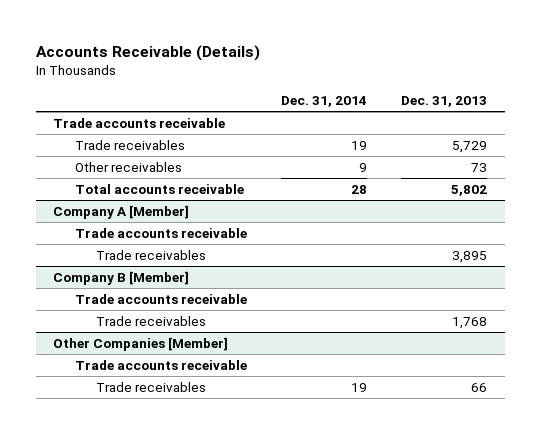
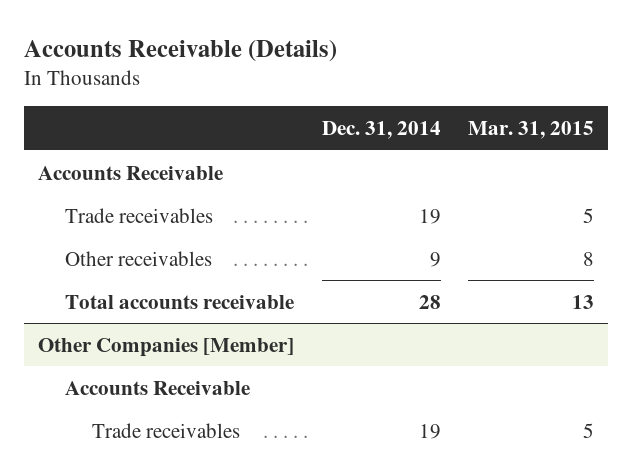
[401,96,488,108] Dec. 31, 2013 -> none
none -> [468,121,595,140] Mar. 31, 2015
[53,117,226,128] Trade accounts receivable -> [37,165,223,180] Accounts Receivable
[53,204,190,219] Company A [Member] -> none
[74,227,247,238] Trade accounts receivable -> none
[96,249,207,260] Trade receivables -> none
[53,270,190,285] Company B [Member] -> none
[74,293,247,304] Trade accounts receivable -> none
[96,315,207,326] Trade receivables -> none
[74,359,247,370] Trade accounts receivable -> [64,380,250,395] Accounts Receivable

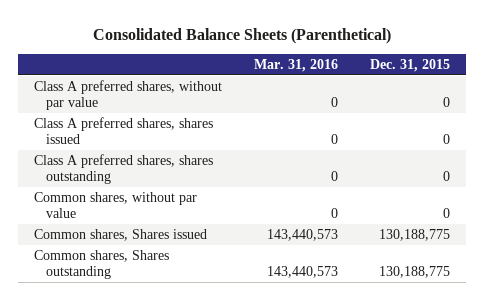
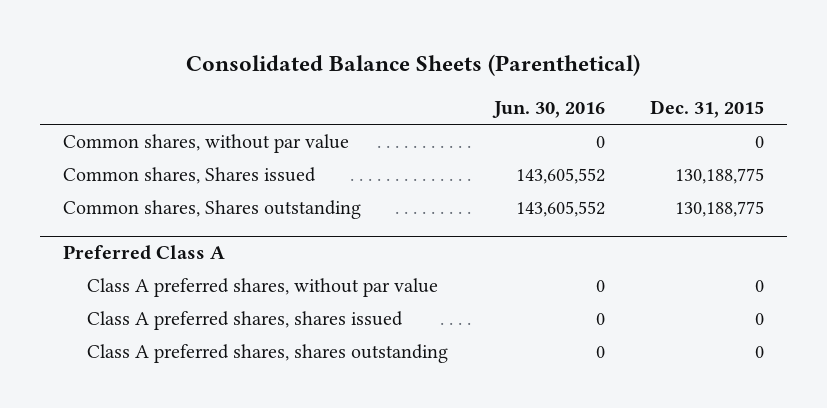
[254,58,339,72] Mar. 31, 2016 -> none
none -> [491,101,605,119] Jun. 30, 2016
[34,79,223,111] Class A preferred shares, without par value -> none
[34,116,214,145] Class A preferred shares, shares issued -> none
[34,153,214,185] Class A preferred shares, shares outstanding -> none
none -> [62,245,225,261] Preferred Class A
none -> [86,277,438,297] Class A preferred shares, without par value
none -> [86,310,403,330] Class A preferred shares, shares issued
none -> [86,343,448,363] Class A preferred shares, shares outstanding

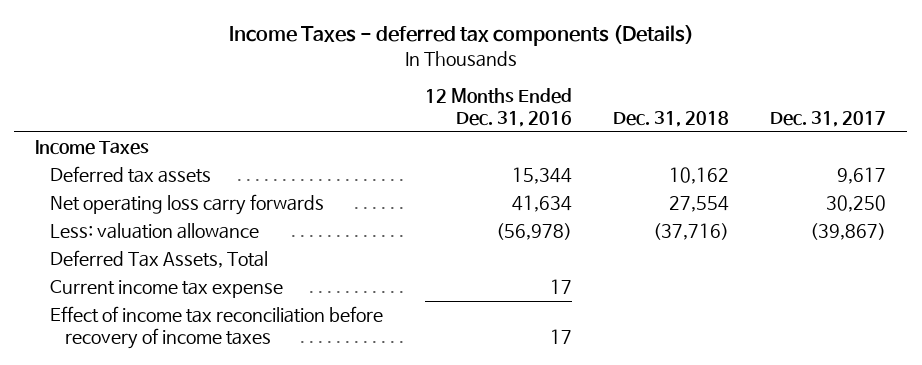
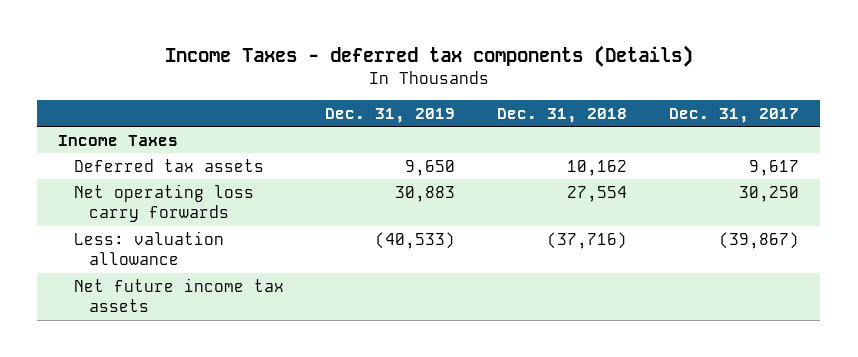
[424,88,572,127] 12 Months Ended Dec. 31, 2016 -> none
none -> [325,107,456,123] Dec. 31, 2019
[50,280,284,299] Current income tax expense -> none
[50,306,384,350] Effect of income tax reconciliation before recovery of income taxes -> none
[50,250,269,269] Deferred Tax Assets, Total -> [73,277,284,313] Net future income tax assets

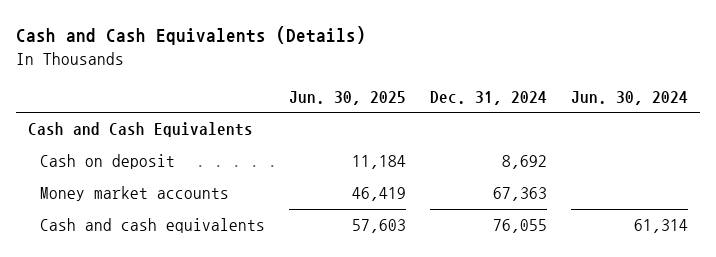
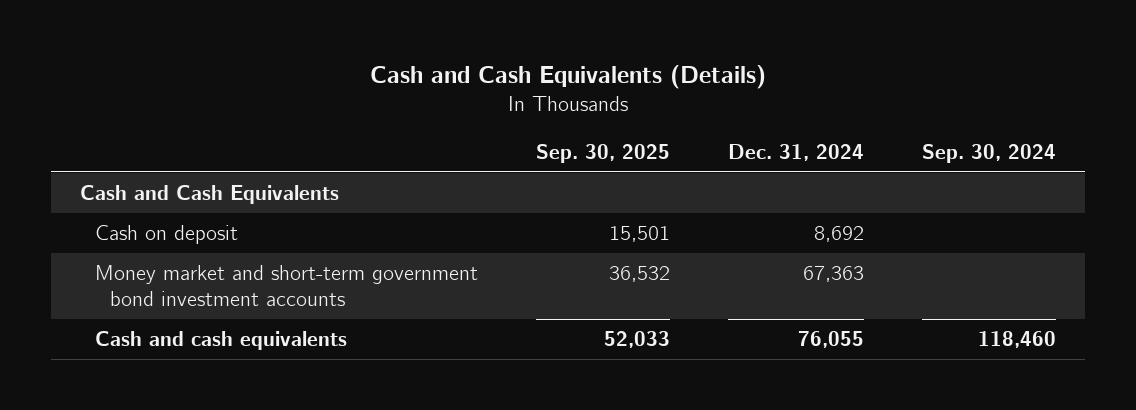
[288,90,406,105] Jun. 30, 2025 -> none
[571,90,689,105] Jun. 30, 2024 -> none
none -> [535,143,670,163] Sep. 30, 2025
none -> [921,143,1056,163] Sep. 30, 2024
[39,186,229,202] Money market accounts -> [94,264,478,307] Money market and short-term government bond investment accounts

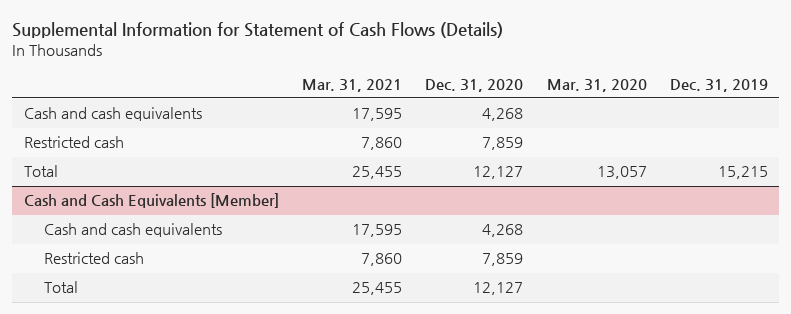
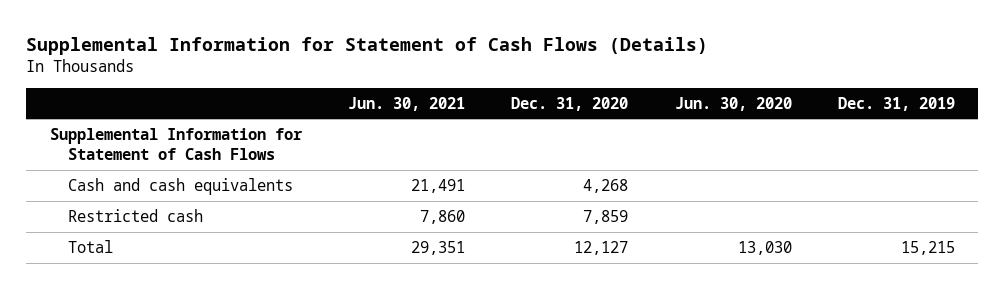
[301,78,402,92] Mar. 31, 2021 -> none
[546,78,647,92] Mar. 31, 2020 -> none
none -> [348,96,466,111] Jun. 30, 2021
none -> [674,96,792,111] Jun. 30, 2020
none -> [49,127,303,160] Supplemental Information for Statement of Cash Flows
[23,193,279,209] Cash and Cash Equivalents [Member] -> none
[44,223,223,238] Cash and cash equivalents -> none
[44,252,145,265] Restricted cash -> none
[44,281,79,294] Total -> none

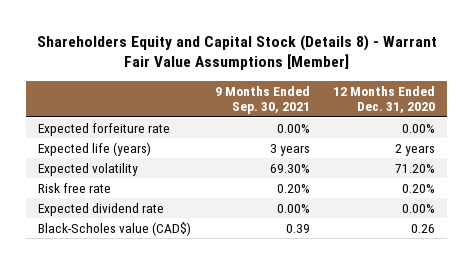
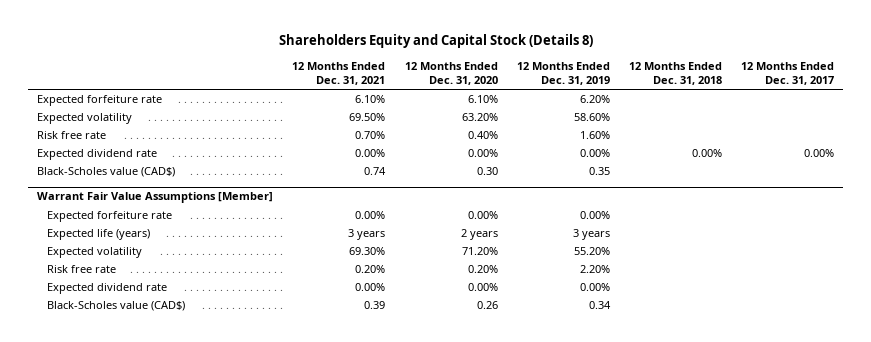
[36,34,437,71] Shareholders Equity and Capital Stock (Details 8) - Warrant Fair Value Assumptions [Member] -> [278,34,593,49] Shareholders Equity and Capital Stock (Details 8)
[214,85,310,115] 9 Months Ended Sep. 30, 2021 -> none
none -> [292,61,386,85] 12 Months Ended Dec. 31, 2021
none -> [516,61,610,85] 12 Months Ended Dec. 31, 2019
none -> [628,61,722,85] 12 Months Ended Dec. 31, 2018
none -> [740,61,834,85] 12 Months Ended Dec. 31, 2017
none -> [37,95,163,107] Expected forfeiture rate
none -> [37,113,133,125] Expected volatility
none -> [37,131,107,140] Risk free rate
none -> [37,149,158,161] Expected dividend rate
none -> [37,167,176,178] Black-Scholes value (CAD$)
none -> [37,192,274,204] Warrant Fair Value Assumptions [Member]

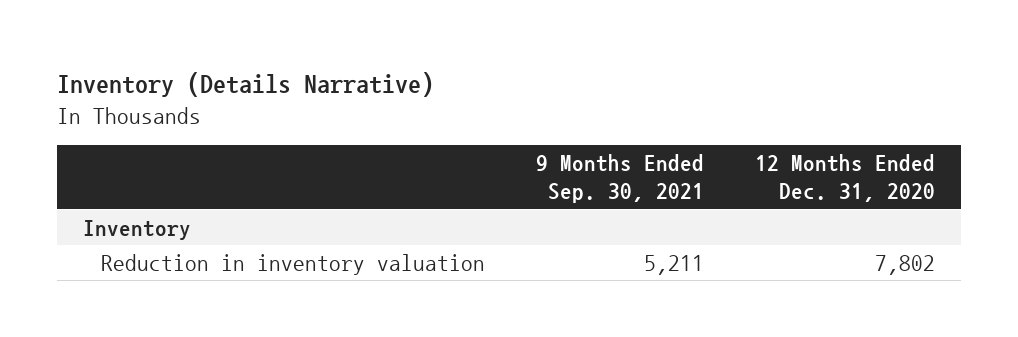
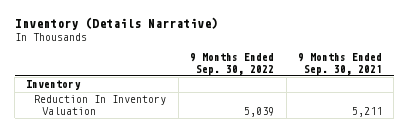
[755,153,936,203] 12 Months Ended Dec. 31, 2020 -> none
none -> [190,53,275,75] 9 Months Ended Sep. 30, 2022
[100,253,485,275] Reduction in inventory valuation -> [34,95,167,115] Reduction In Inventory Valuation

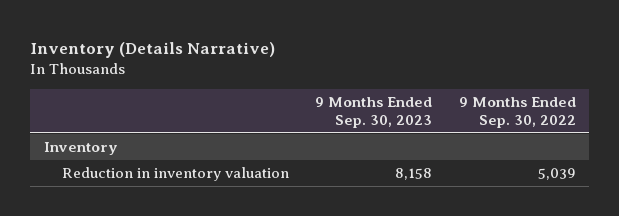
[297,53,382,75] 9 Months Ended Sep. 30, 2021 -> none
none -> [315,96,433,128] 9 Months Ended Sep. 30, 2023
[34,95,167,115] Reduction In Inventory Valuation -> [61,167,289,182] Reduction in inventory valuation

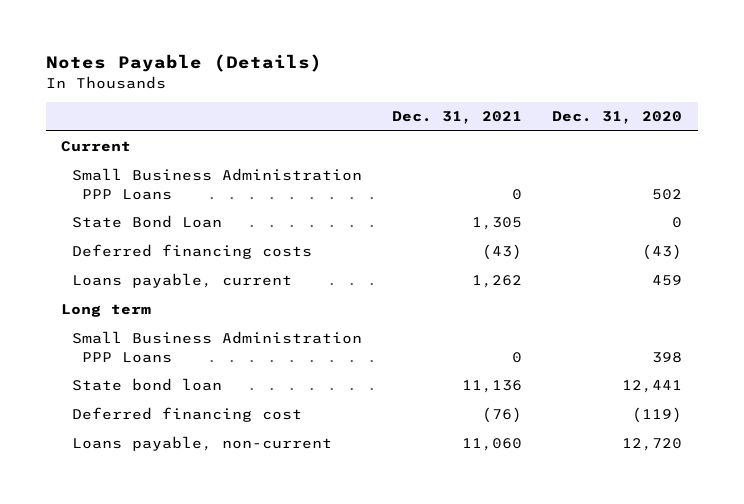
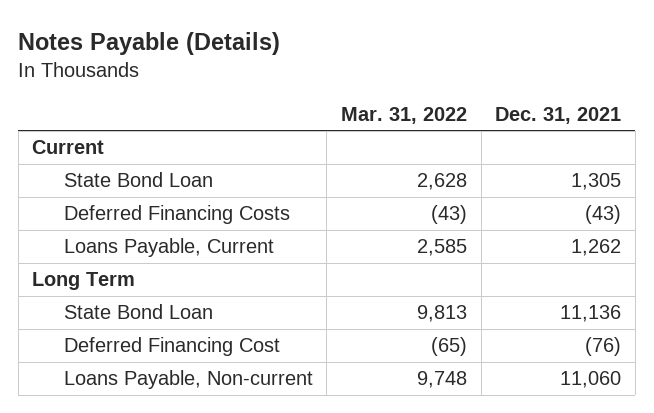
[552,111,683,125] Dec. 31, 2020 -> none
none -> [341,106,468,124] Mar. 31, 2022
[71,168,362,200] Small Business Administration PPP Loans -> none
[71,331,362,363] Small Business Administration PPP Loans -> none
[71,244,312,260] Deferred financing costs -> [63,205,290,225] Deferred Financing Costs
[71,273,292,289] Loans payable, current -> [63,238,274,258] Loans Payable, Current
[61,304,152,318] Long term -> [32,272,136,291] Long Term
[71,378,222,392] State bond loan -> [63,304,213,320] State Bond Loan
[71,407,302,423] Deferred financing cost -> [63,337,280,357] Deferred Financing Cost
[71,436,332,452] Loans payable, non-current -> [63,370,313,390] Loans Payable, Non-current

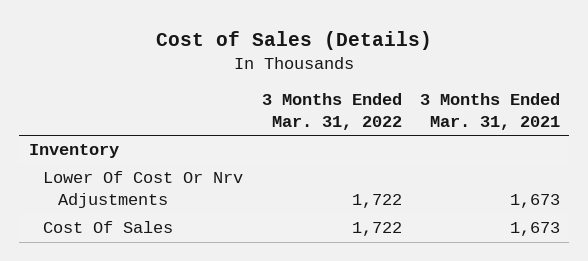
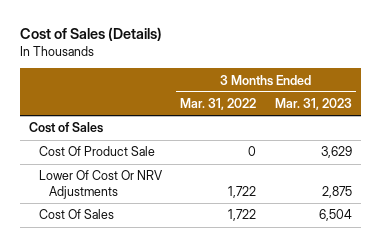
[419,93,560,131] 3 Months Ended Mar. 31, 2021 -> none
none -> [274,98,352,111] Mar. 31, 2023
[28,144,119,159] Inventory -> none
none -> [28,122,103,134] Cost of Sales
none -> [38,146,155,157] Cost Of Product Sale
[43,171,244,209] Lower Of Cost Or Nrv Adjustments -> [38,170,163,199] Lower Of Cost Or NRV Adjustments

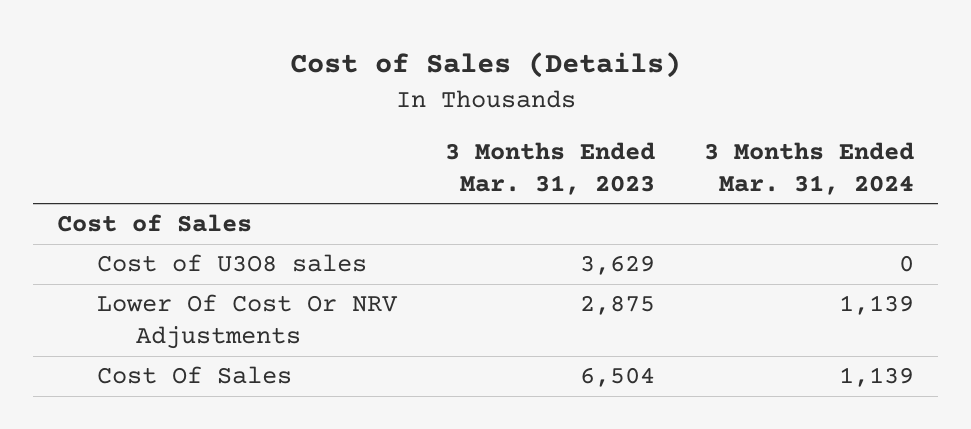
[180,98,257,111] Mar. 31, 2022 -> none
none -> [703,142,914,195] 3 Months Ended Mar. 31, 2024
[38,146,155,157] Cost Of Product Sale -> [96,254,367,273] Cost of U3O8 sales

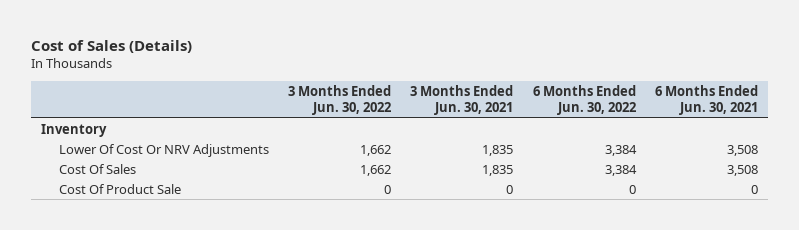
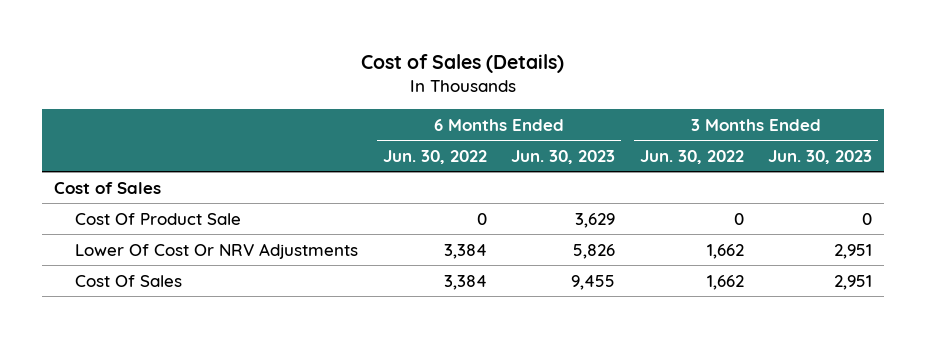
[410,85,514,116] 3 Months Ended Jun. 30, 2021 -> none
[655,85,759,116] 6 Months Ended Jun. 30, 2021 -> none
none -> [511,149,616,164] Jun. 30, 2023
none -> [768,149,873,164] Jun. 30, 2023
[40,123,107,137] Inventory -> none
none -> [54,181,162,194] Cost of Sales
[58,183,181,194] Cost Of Product Sale -> [75,212,242,225] Cost Of Product Sale

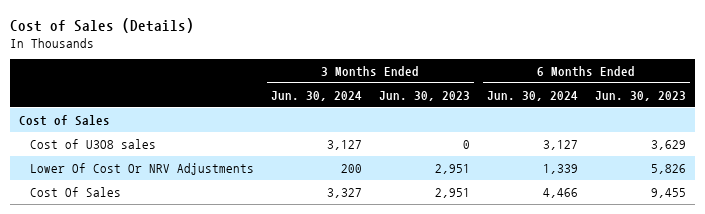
[382,149,487,164] Jun. 30, 2022 -> none
[639,149,744,164] Jun. 30, 2022 -> none
none -> [270,90,362,101] Jun. 30, 2024
none -> [486,90,578,101] Jun. 30, 2024
[75,212,242,225] Cost Of Product Sale -> [29,138,156,149] Cost of U3O8 sales

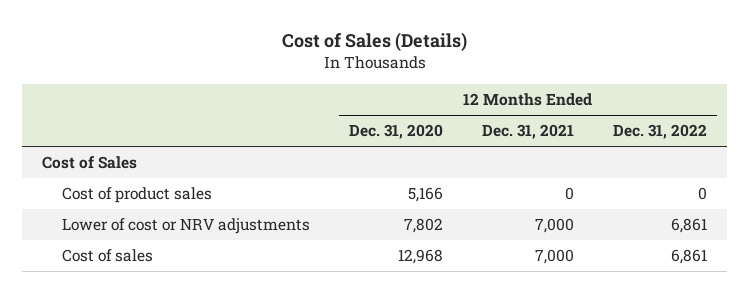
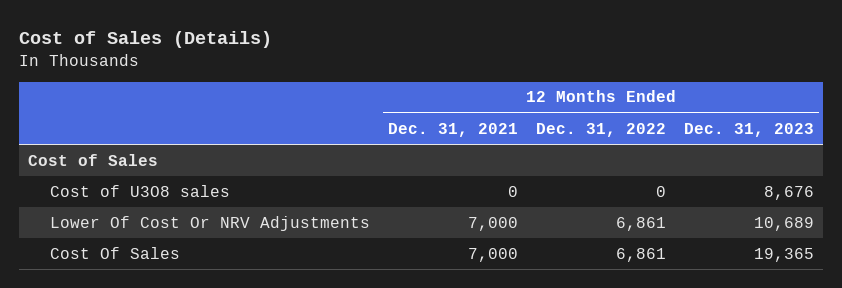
[348,124,443,140] Dec. 31, 2020 -> none
none -> [684,122,815,137] Dec. 31, 2023
[61,187,212,204] Cost of product sales -> [49,184,230,197] Cost of U3O8 sales
[61,218,310,235] Lower of cost or NRV adjustments -> [49,215,370,231] Lower Of Cost Or NRV Adjustments
[61,249,153,263] Cost of sales -> [49,246,180,259] Cost Of Sales

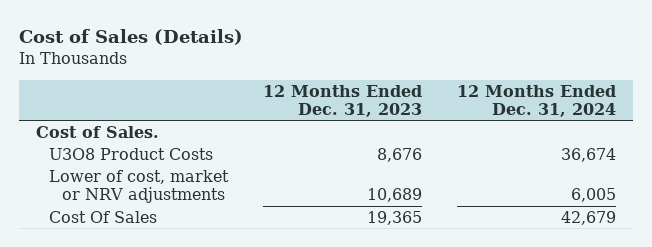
[387,122,518,137] Dec. 31, 2021 -> none
[535,122,666,137] Dec. 31, 2022 -> none
none -> [456,84,616,117] 12 Months Ended Dec. 31, 2024
[28,153,159,166] Cost of Sales -> [36,125,160,138] Cost of Sales.
[49,184,230,197] Cost of U3O8 sales -> [49,147,214,160] U3O8 Product Costs
[49,215,370,231] Lower Of Cost Or NRV Adjustments -> [49,169,230,204] Lower of cost, market or NRV adjustments

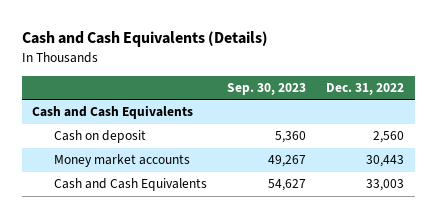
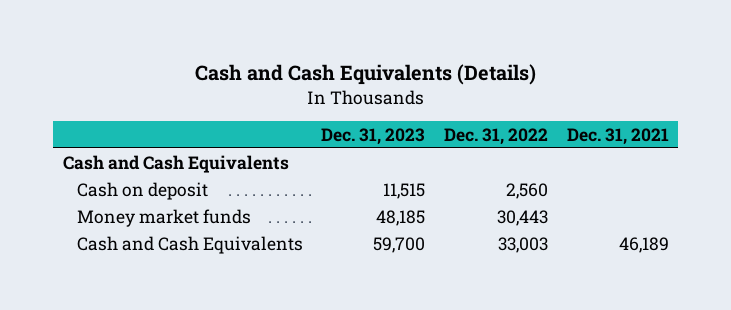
[227,82,307,95] Sep. 30, 2023 -> none
none -> [321,127,426,145] Dec. 31, 2023
none -> [566,127,669,145] Dec. 31, 2021
[53,154,190,168] Money market accounts -> [76,208,251,227] Money market funds

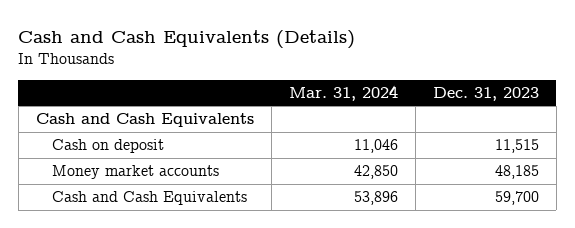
[444,127,549,145] Dec. 31, 2022 -> none
[566,127,669,145] Dec. 31, 2021 -> none
none -> [288,85,398,102] Mar. 31, 2024
[76,208,251,227] Money market funds -> [51,165,219,180] Money market accounts

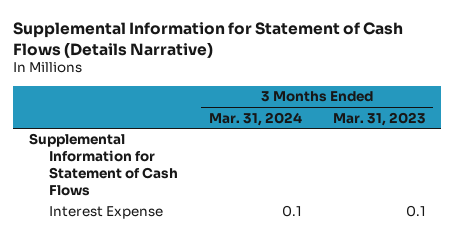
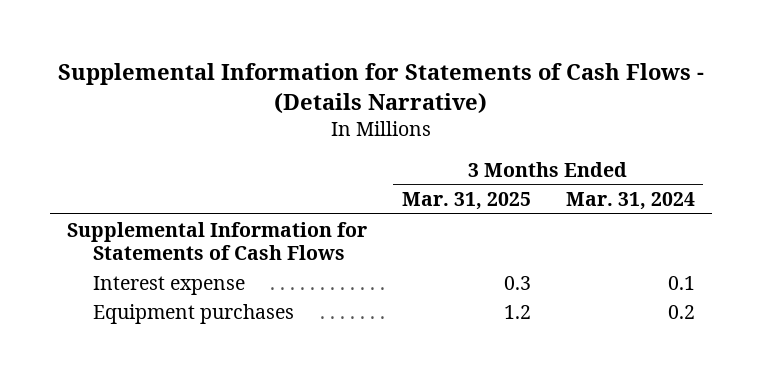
[13,21,404,58] Supplemental Information for Statement of Cash Flows (Details Narrative) -> [58,63,705,114] Supplemental Information for Statements of Cash Flows - (Details Narrative)
[332,111,426,126] Mar. 31, 2023 -> none
none -> [402,192,532,211] Mar. 31, 2025
[28,133,179,197] Supplemental Information for Statement of Cash Flows -> [67,221,368,261] Supplemental Information for Statements of Cash Flows
[49,206,164,220] Interest Expense -> [92,275,245,295] Interest expense
none -> [92,303,294,324] Equipment purchases

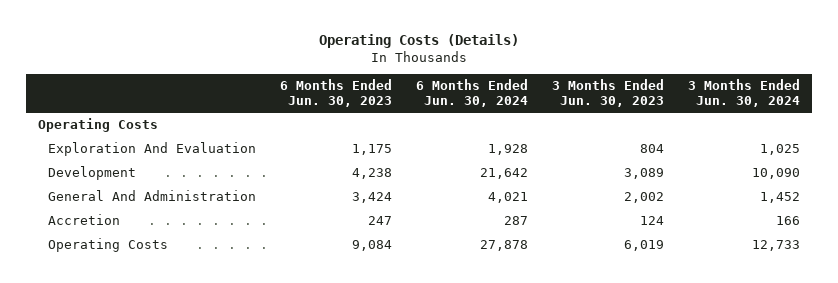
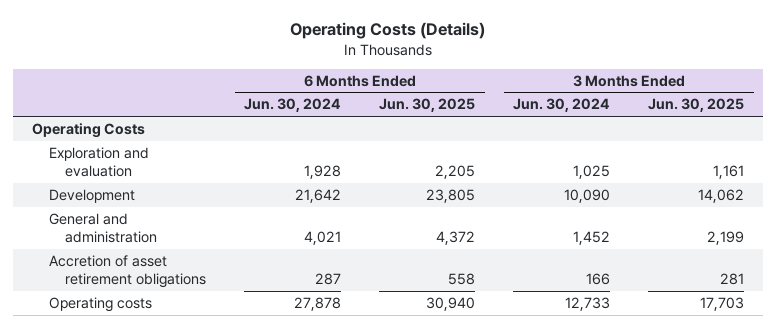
[280,79,393,107] 6 Months Ended Jun. 30, 2023 -> none
[551,79,664,107] 3 Months Ended Jun. 30, 2023 -> none
none -> [379,98,476,113] Jun. 30, 2025
none -> [648,98,745,113] Jun. 30, 2025
[48,142,257,157] Exploration And Evaluation -> [48,146,149,177] Exploration and evaluation
[48,190,257,202] General And Administration -> [48,212,158,243] General and administration
[48,214,121,226] Accretion -> [48,254,207,288] Accretion of asset retirement obligations
[48,238,169,253] Operating Costs -> [48,296,152,312] Operating costs

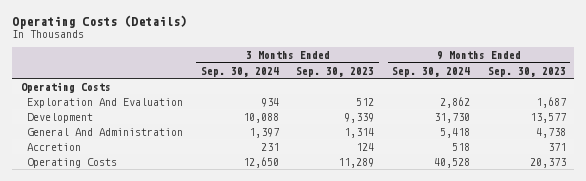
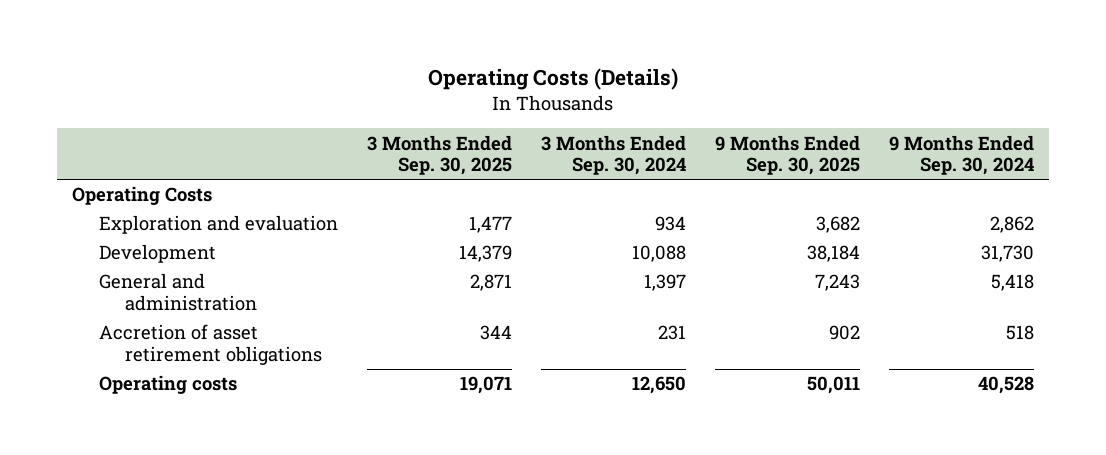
[296,66,375,77] Sep. 30, 2023 -> none
[487,66,566,77] Sep. 30, 2023 -> none
none -> [366,134,512,176] 3 Months Ended Sep. 30, 2025
none -> [715,134,861,176] 9 Months Ended Sep. 30, 2025
[27,97,184,108] Exploration And Evaluation -> [98,215,338,235] Exploration and evaluation
[27,127,184,136] General And Administration -> [98,273,258,312] General and administration
[27,142,82,151] Accretion -> [98,324,323,366] Accretion of asset retirement obligations
[27,157,118,168] Operating Costs -> [98,375,237,395] Operating costs

